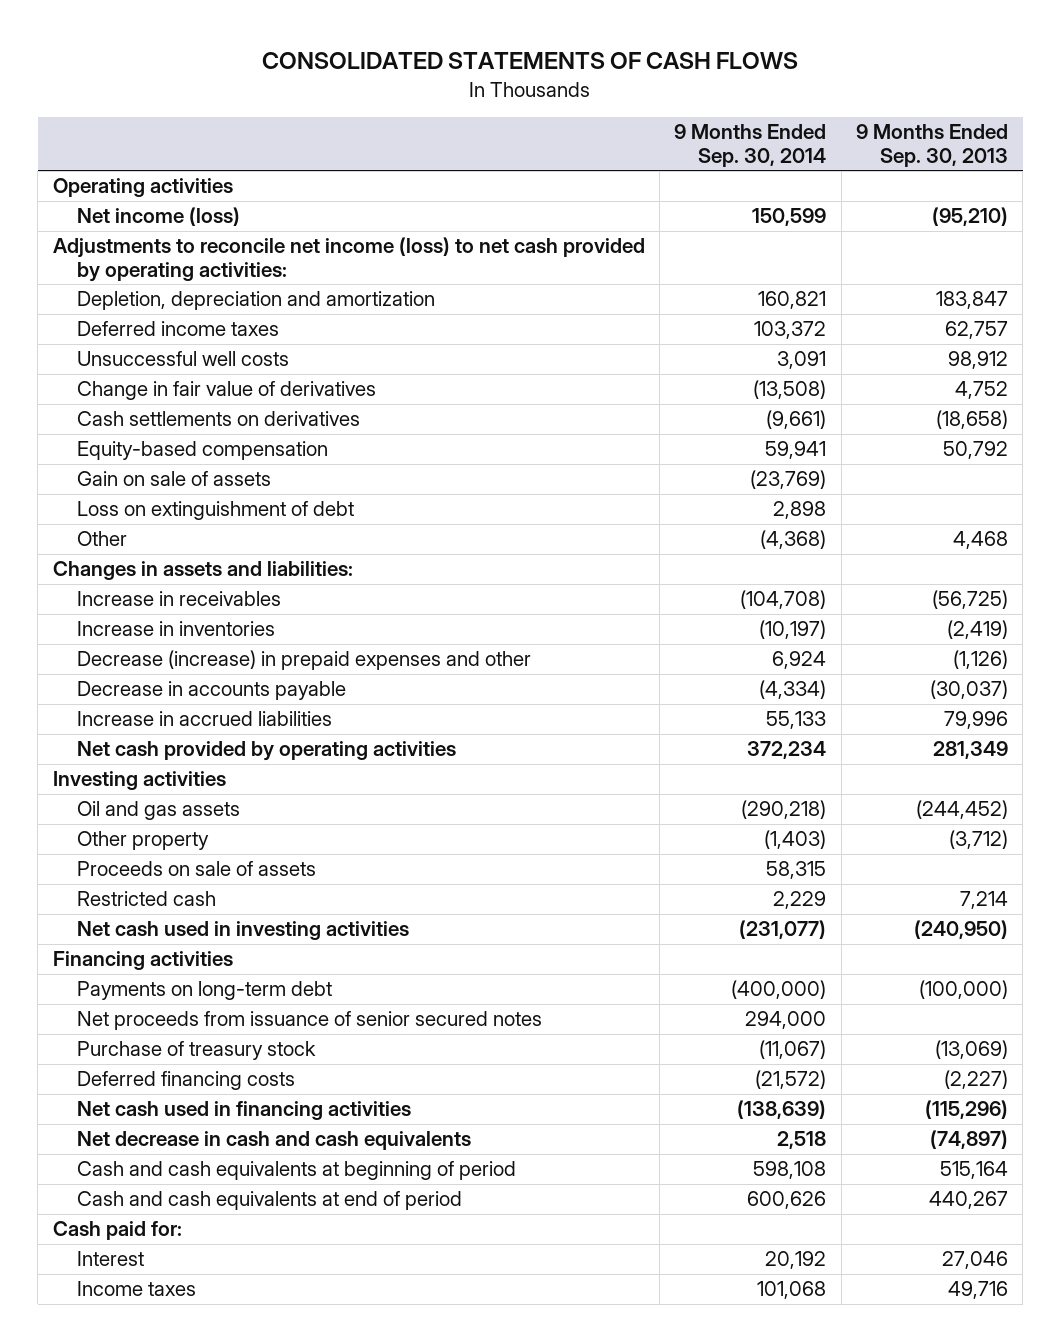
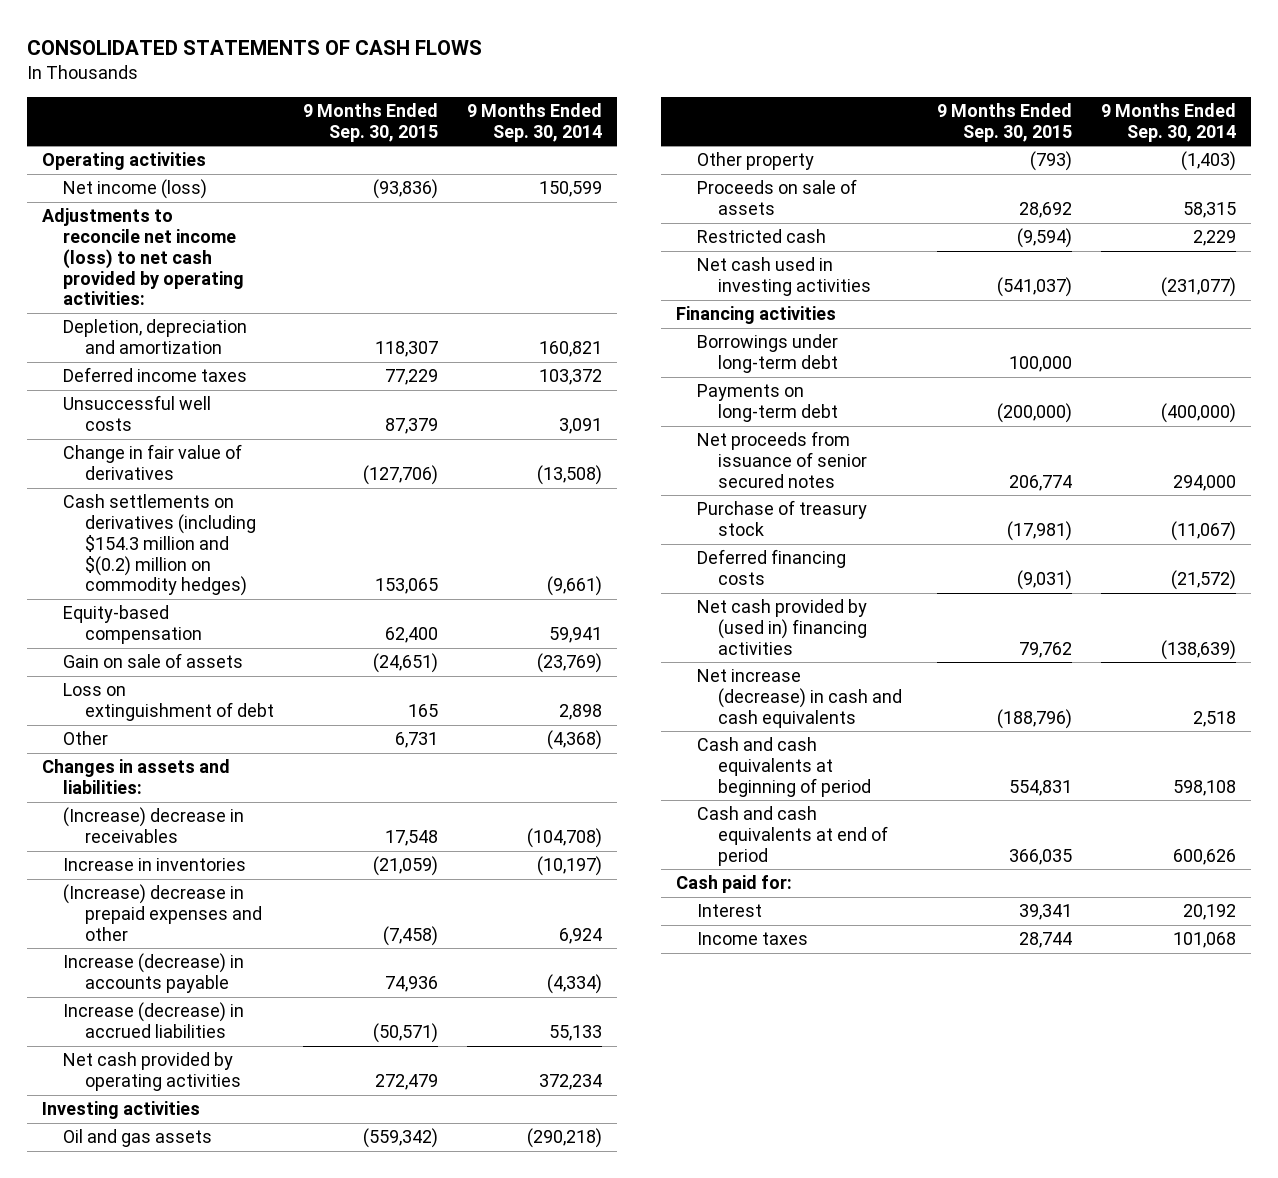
[855,124,1008,167] 9 Months Ended Sep. 30, 2013 -> none
none -> [302,103,438,142] 9 Months Ended Sep. 30, 2015
[76,411,360,427] Cash settlements on derivatives -> [63,494,256,597] Cash settlements on derivatives (including $154.3 million and $(0.2) million on commodity hedges)
[76,591,281,607] Increase in receivables -> [63,807,245,844] (Increase) decrease in receivables
[76,650,531,671] Decrease (increase) in prepaid expenses and other -> [63,884,262,941] (Increase) decrease in prepaid expenses and other
[76,681,346,701] Decrease in accounts payable -> [63,953,245,994] Increase (decrease) in accounts payable
[76,711,332,727] Increase in accrued liabilities -> [63,1002,245,1039] Increase (decrease) in accrued liabilities
none -> [697,334,839,374] Borrowings under long-term debt
[76,1101,411,1121] Net cash used in financing activities -> [697,599,868,655] Net cash provided by (used in) financing activities
[76,1131,471,1151] Net decrease in cash and cash equivalents -> [697,669,903,728] Net increase (decrease) in cash and cash equivalents

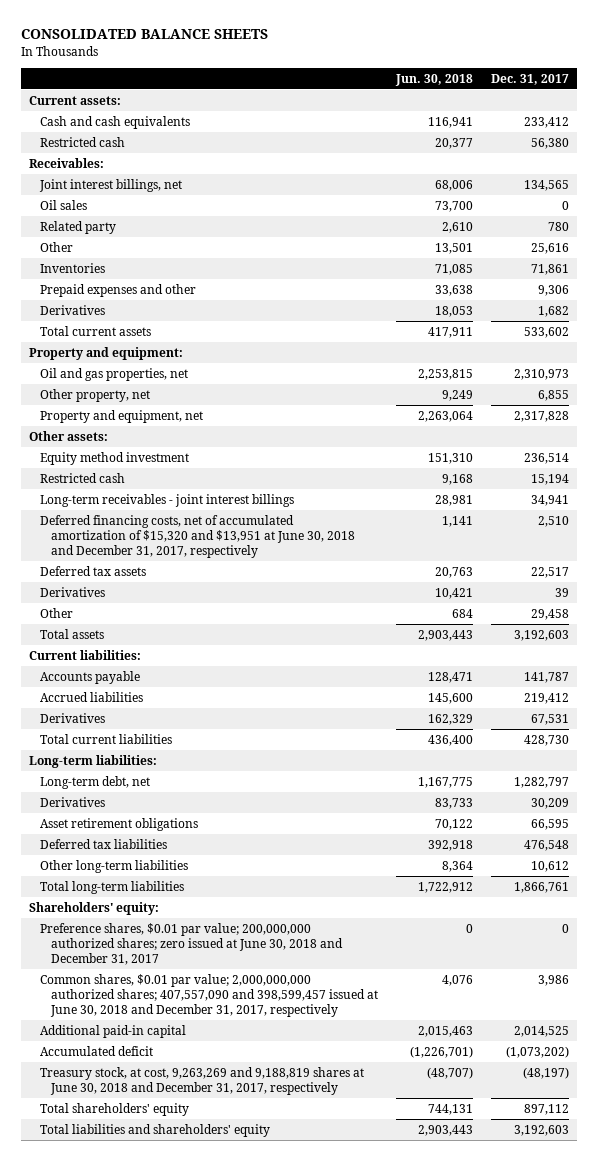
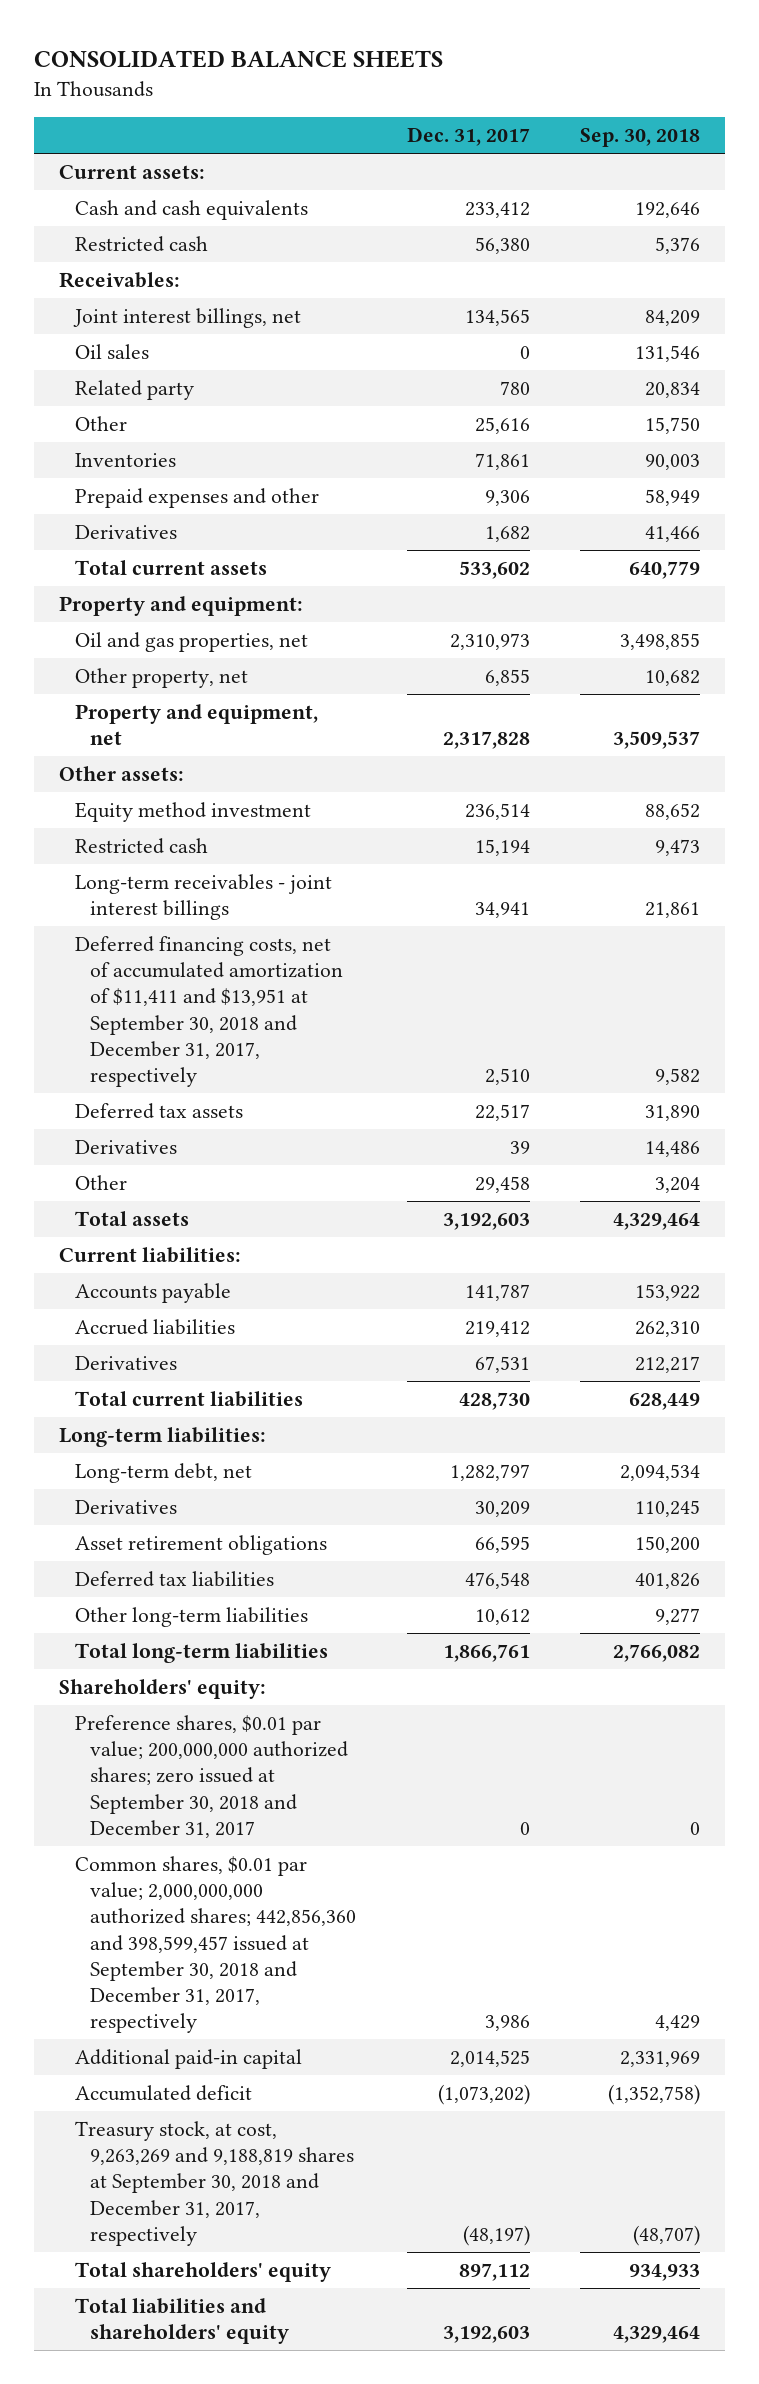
[394,73,473,86] Jun. 30, 2018 -> none
none -> [580,128,701,148] Sep. 30, 2018
[40,514,356,559] Deferred financing costs, net of accumulated amortization of $15,320 and $13,951 at June 30, 2018 and December 31, 2017, respectively -> [74,935,344,1088] Deferred financing costs, net of accumulated amortization of $11,411 and $13,951 at September 30, 2018 and December 31, 2017, respectively
[40,922,344,966] Preference shares, $0.01 par value; 200,000,000 authorized shares; zero issued at June 30, 2018 and December 31, 2017 -> [74,1714,349,1838] Preference shares, $0.01 par value; 200,000,000 authorized shares; zero issued at September 30, 2018 and December 31, 2017
[40,973,379,1018] Common shares, $0.01 par value; 2,000,000,000 authorized shares; 407,557,090 and 398,599,457 issued at June 30, 2018 and December 31, 2017, respectively -> [74,1855,357,2034] Common shares, $0.01 par value; 2,000,000,000 authorized shares; 442,856,360 and 398,599,457 issued at September 30, 2018 and December 31, 2017, respectively
[40,1066,365,1095] Treasury stock, at cost, 9,263,269 and 9,188,819 shares at June 30, 2018 and December 31, 2017, respectively -> [74,2120,355,2246] Treasury stock, at cost, 9,263,269 and 9,188,819 shares at September 30, 2018 and December 31, 2017, respectively

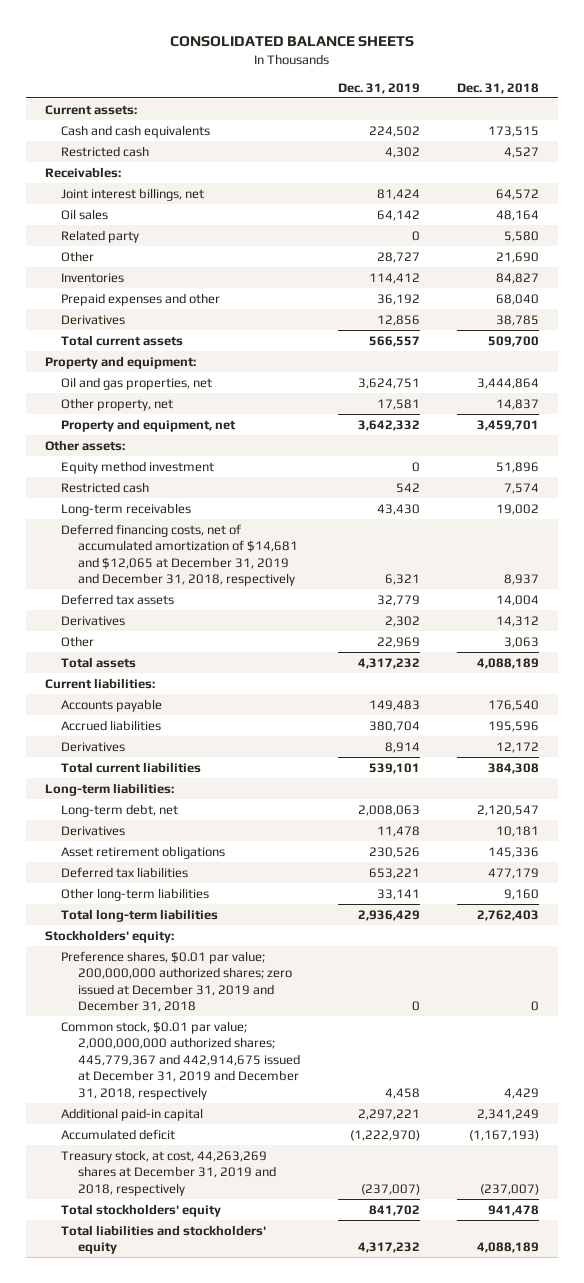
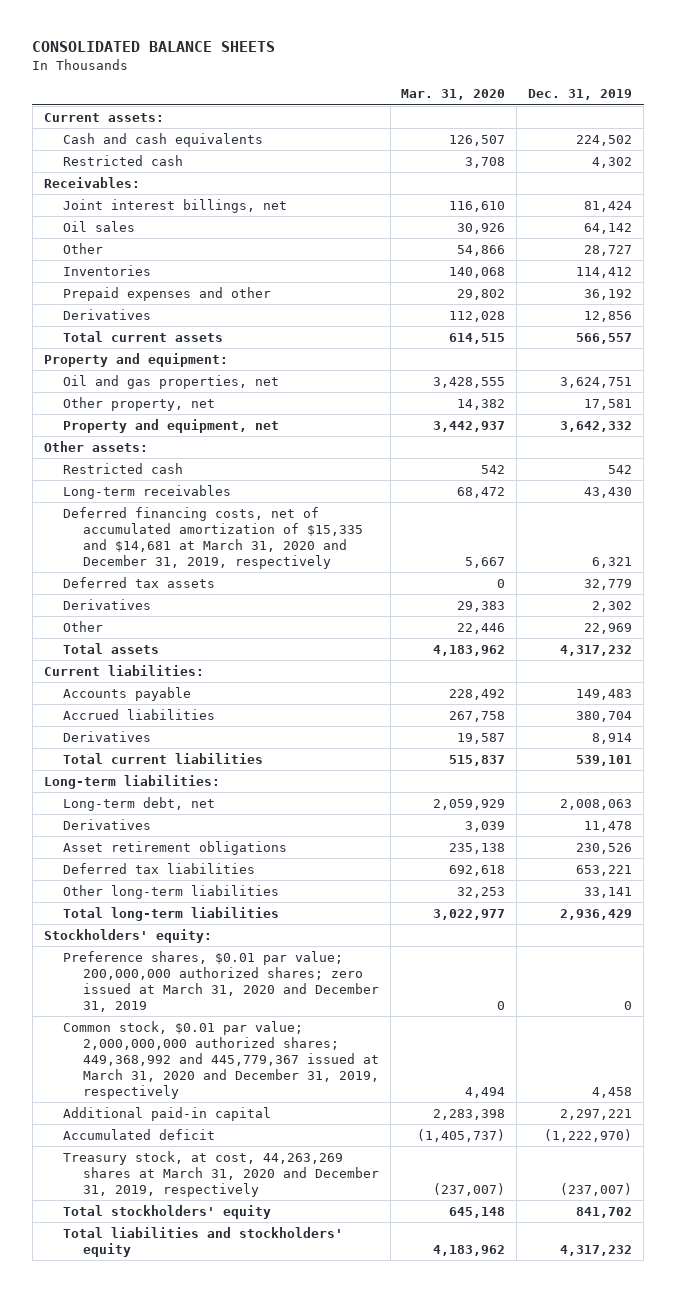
[457,82,540,94] Dec. 31, 2018 -> none
none -> [401,89,506,101] Mar. 31, 2020
[61,229,140,243] Related party -> none
[61,460,215,474] Equity method investment -> none
[61,523,298,587] Deferred financing costs, net of accumulated amortization of $14,681 and $12,065 at December 31, 2019 and December 31, 2018, respectively -> [63,506,363,569] Deferred financing costs, net of accumulated amortization of $15,335 and $14,681 at March 31, 2020 and December 31, 2019, respectively
[61,950,292,1013] Preference shares, $0.01 par value; 200,000,000 authorized shares; zero issued at December 31, 2019 and December 31, 2018 -> [63,950,379,1012] Preference shares, $0.01 par value; 200,000,000 authorized shares; zero issued at March 31, 2020 and December 31, 2019
[61,1020,300,1100] Common stock, $0.01 par value; 2,000,000,000 authorized shares; 445,779,367 and 442,914,675 issued at December 31, 2019 and December 31, 2018, respectively -> [63,1020,379,1099] Common stock, $0.01 par value; 2,000,000,000 authorized shares; 449,368,992 and 445,779,367 issued at March 31, 2020 and December 31, 2019, respectively
[61,1149,276,1196] Treasury stock, at cost, 44,263,269 shares at December 31, 2019 and 2018, respectively -> [63,1150,379,1197] Treasury stock, at cost, 44,263,269 shares at March 31, 2020 and December 31, 2019, respectively

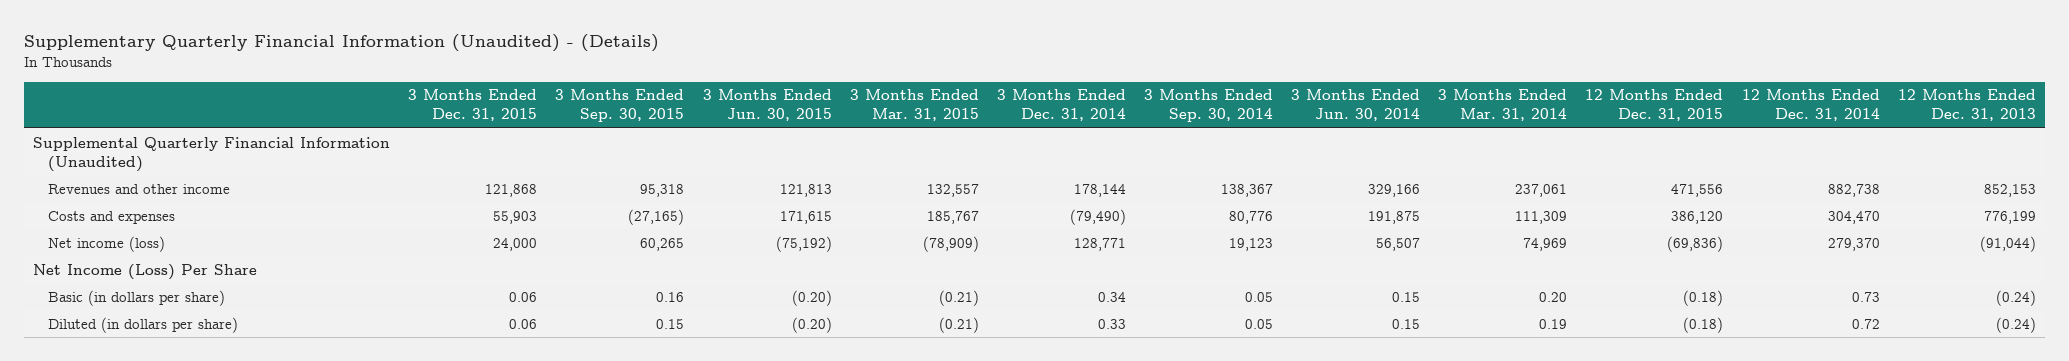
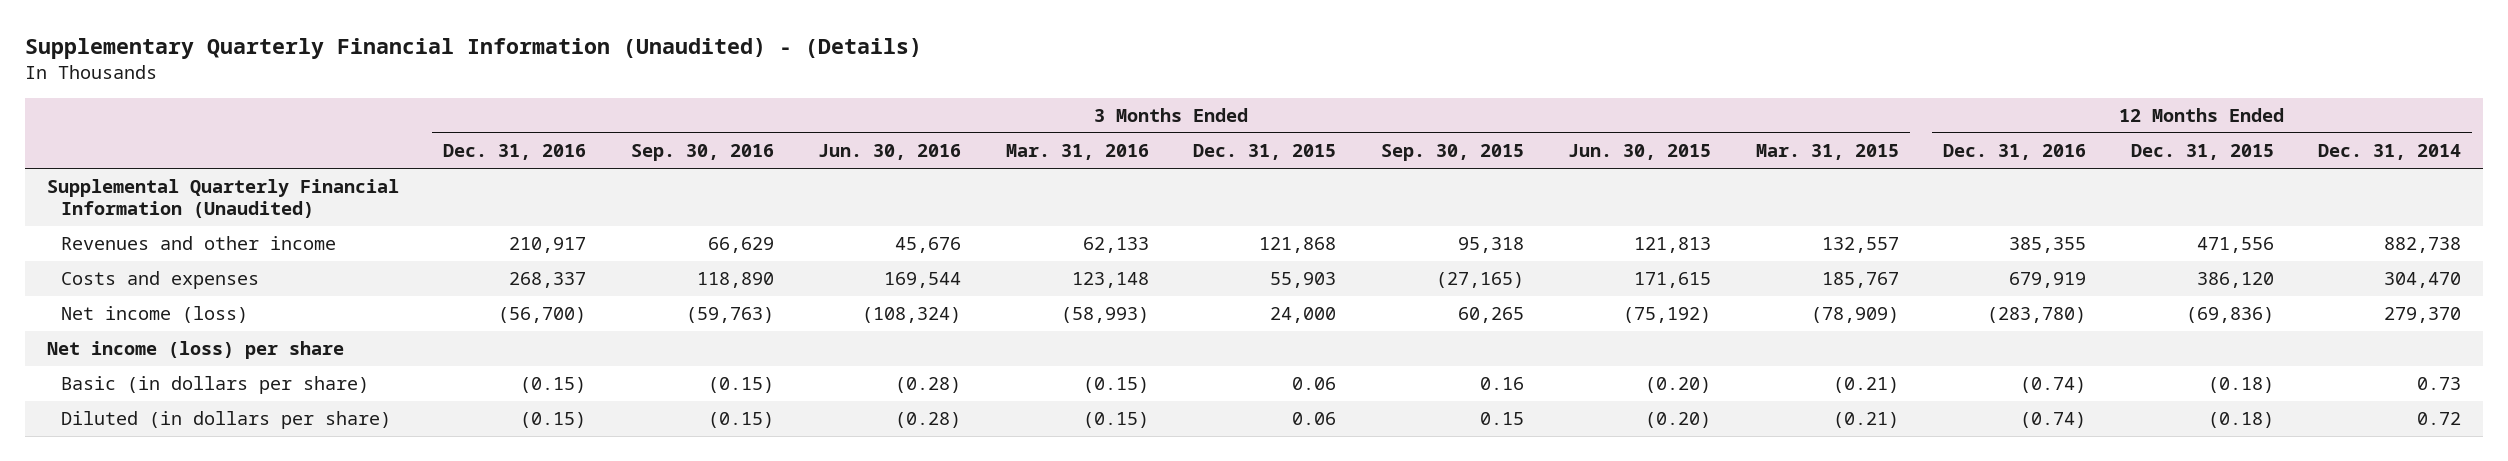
[996,89,1126,122] 3 Months Ended Dec. 31, 2014 -> none
[1144,89,1274,123] 3 Months Ended Sep. 30, 2014 -> none
[1291,89,1421,122] 3 Months Ended Jun. 30, 2014 -> none
[1438,89,1568,122] 3 Months Ended Mar. 31, 2014 -> none
[1897,89,2036,122] 12 Months Ended Dec. 31, 2013 -> none
none -> [443,144,587,161] Dec. 31, 2016
none -> [630,144,774,162] Sep. 30, 2016
none -> [818,144,962,161] Jun. 30, 2016
none -> [1005,144,1149,161] Mar. 31, 2016
none -> [1943,144,2087,161] Dec. 31, 2016
[33,263,258,280] Net Income (Loss) Per Share -> [46,341,344,360] Net income (loss) per share

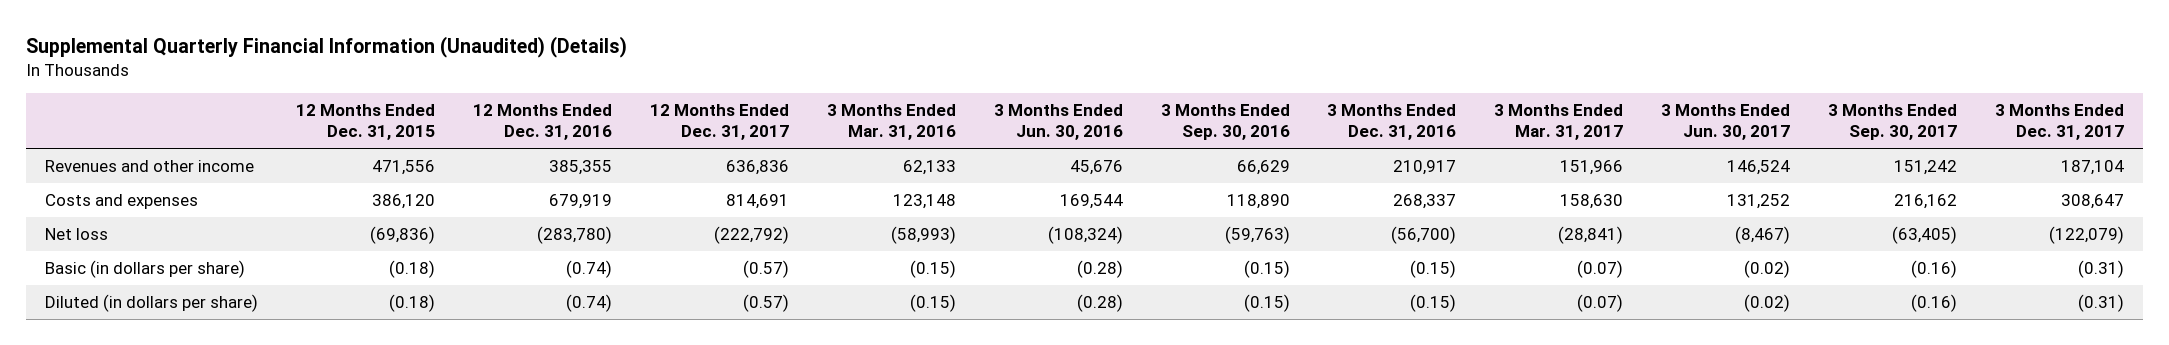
[24,37,922,59] Supplementary Quarterly Financial Information (Unaudited) - (Details) -> [26,35,628,58] Supplemental Quarterly Financial Information (Unaudited) (Details)
[1193,144,1337,161] Dec. 31, 2015 -> none
[1380,144,1524,162] Sep. 30, 2015 -> none
[1568,144,1712,161] Jun. 30, 2015 -> none
[1755,144,1899,161] Mar. 31, 2015 -> none
[2317,144,2461,161] Dec. 31, 2014 -> none
none -> [649,104,789,141] 12 Months Ended Dec. 31, 2017
none -> [1494,104,1624,141] 3 Months Ended Mar. 31, 2017
none -> [1661,104,1791,141] 3 Months Ended Jun. 30, 2017
none -> [1828,104,1958,141] 3 Months Ended Sep. 30, 2017
none -> [1994,104,2124,141] 3 Months Ended Dec. 31, 2017
[46,179,399,219] Supplemental Quarterly Financial Information (Unaudited) -> none
[46,341,344,360] Net income (loss) per share -> none
[60,306,248,324] Net income (loss) -> [45,228,109,241] Net loss

